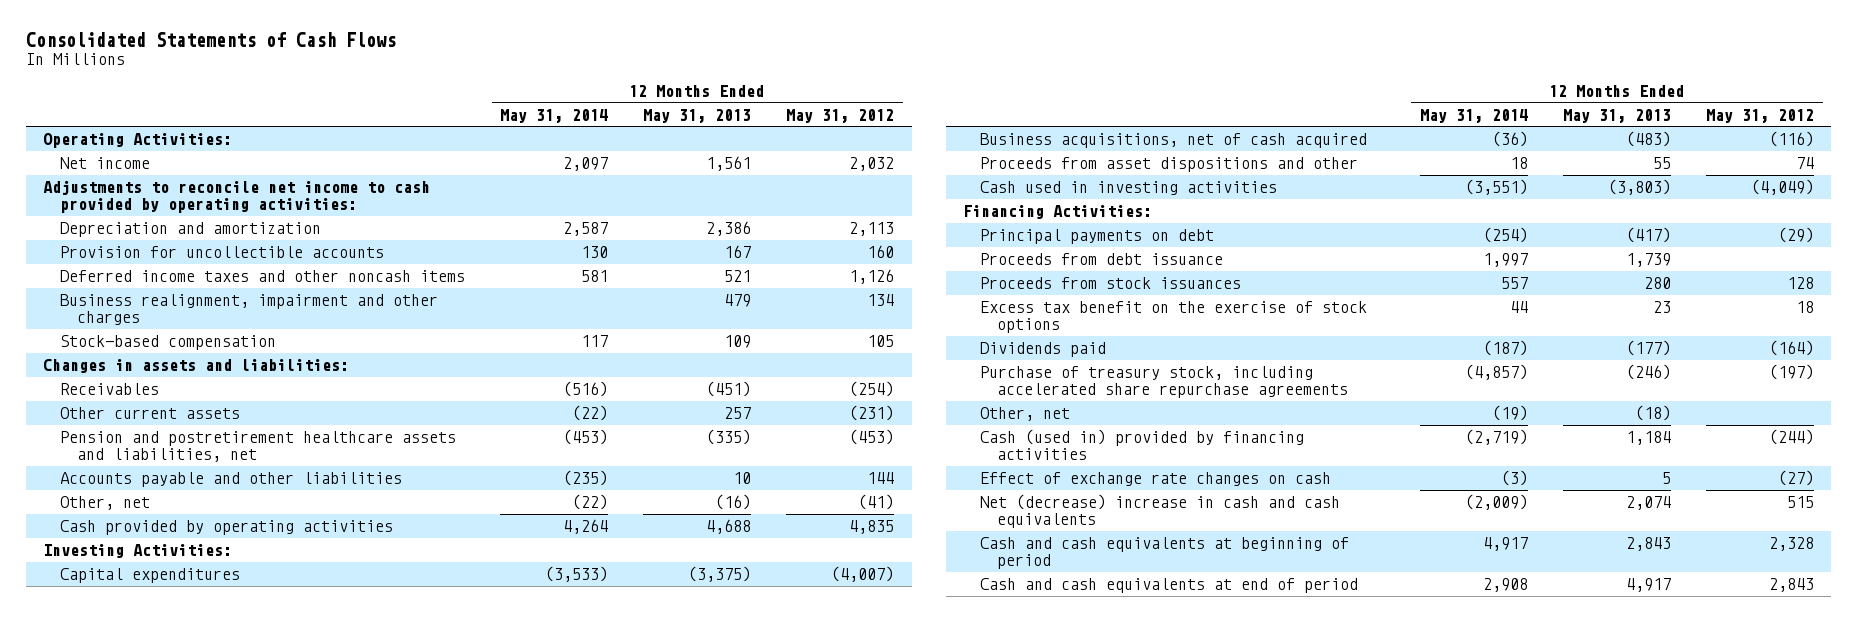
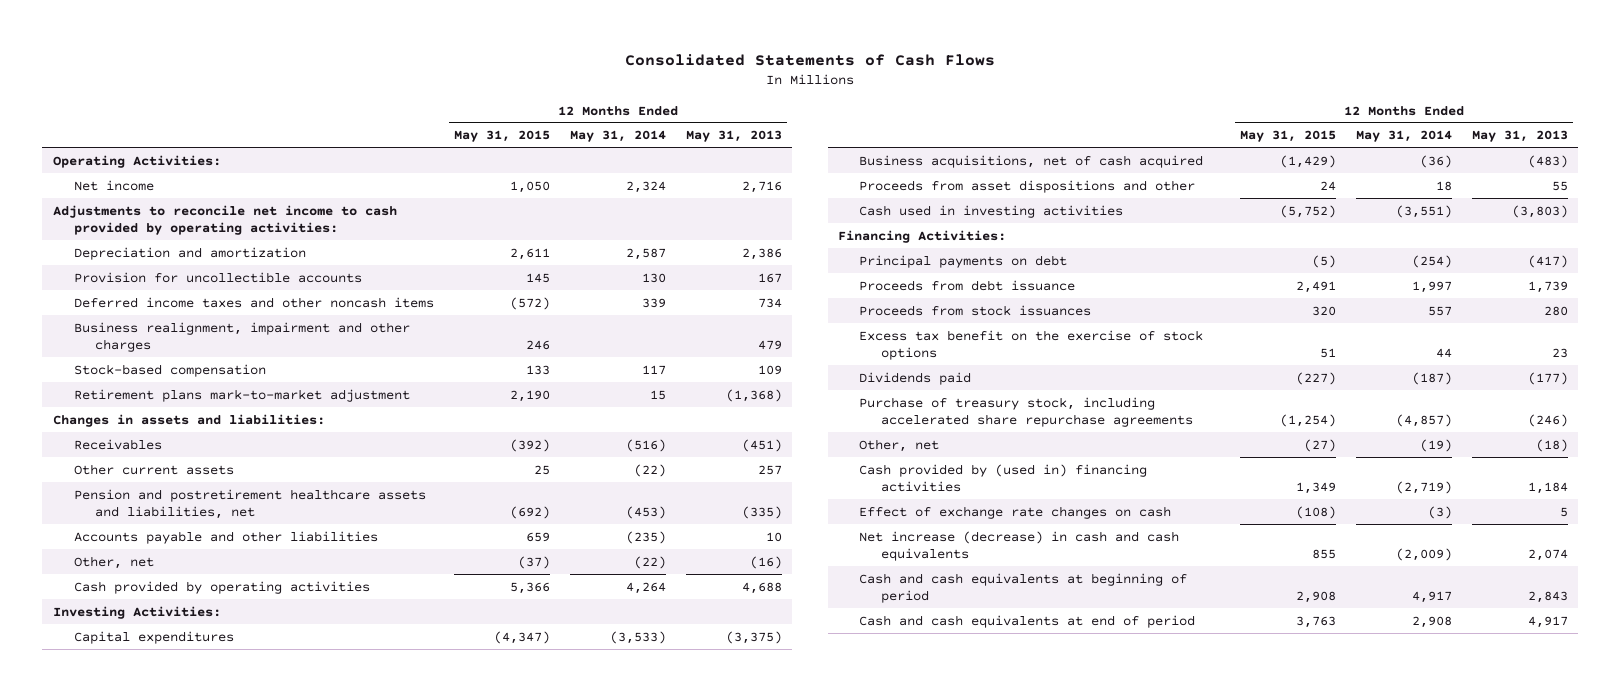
[786,108,895,123] May 31, 2012 -> none
none -> [453,130,550,143] May 31, 2015
[563,157,609,172] 2,097 -> [626,180,667,193] 2,324
[706,156,752,172] 1,561 -> [742,180,783,193] 2,716
[581,270,609,283] 581 -> [642,297,667,308] 339
[724,270,752,283] 521 -> [758,297,783,308] 734
none -> [73,388,410,402] Retirement plans mark-to-market adjustment
[980,429,1305,461] Cash (used in) provided by financing activities -> [859,463,1148,493] Cash provided by (used in) financing activities
[980,494,1341,529] Net (decrease) increase in cash and cash equivalents -> [859,530,1180,562] Net increase (decrease) in cash and cash equivalents

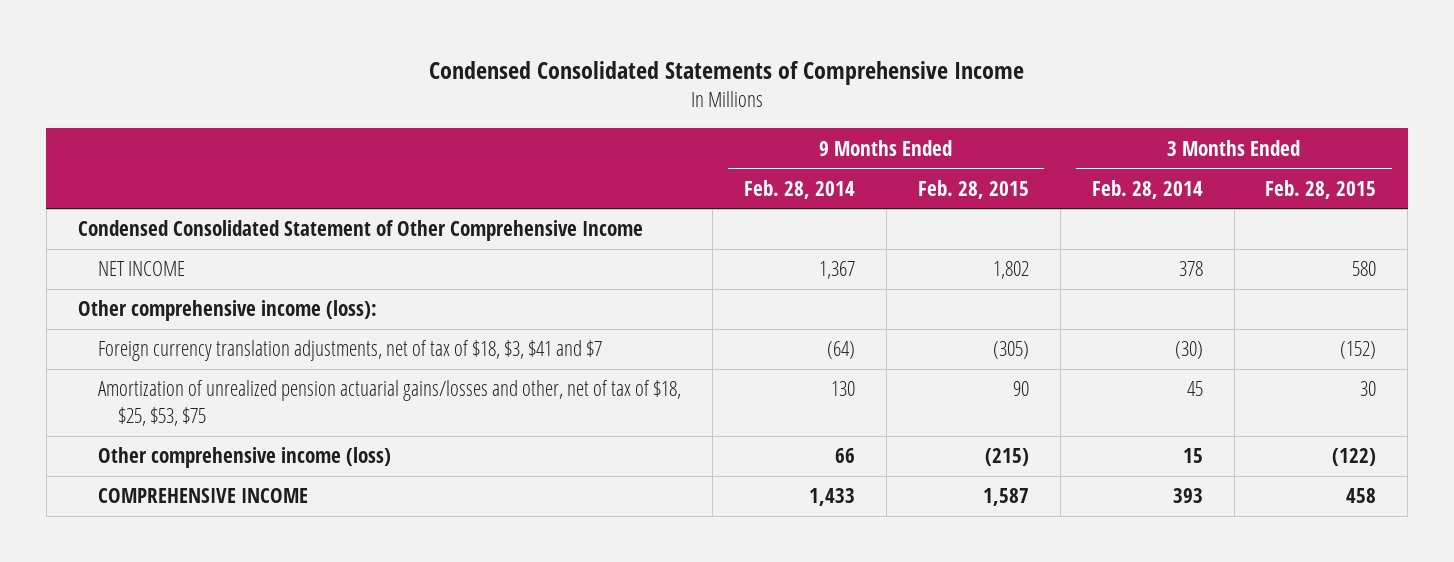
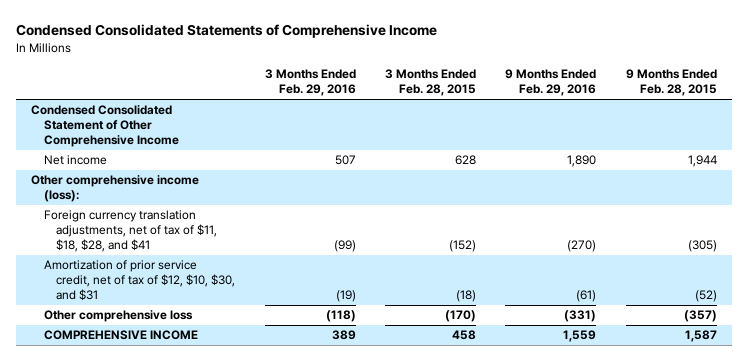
[743,179,855,199] Feb. 28, 2014 -> none
[1091,179,1203,199] Feb. 28, 2014 -> none
none -> [264,69,356,97] 3 Months Ended Feb. 29, 2016
none -> [505,69,597,97] 9 Months Ended Feb. 29, 2016
[98,261,186,277] NET INCOME -> [43,155,107,166] Net income
[992,261,1029,280] 1,802 -> [687,155,717,168] 1,944
[1352,261,1377,277] 580 -> [454,155,476,166] 628
[98,340,603,362] Foreign currency translation adjustments, net of tax of $18, $3, $41 and $7 -> [43,210,218,253] Foreign currency translation adjustments, net of tax of $11, $18, $28, and $41
[98,380,682,427] Amortization of unrealized pension actuarial gains/losses and other, net of tax of $18, $25, $53, $75 -> [43,260,236,302] Amortization of prior service credit, net of tax of $12, $10, $30, and $31
[1012,381,1029,397] 90 -> [694,290,717,303] (52)
[1360,381,1377,397] 30 -> [455,290,476,303] (18)
[98,447,392,469] Other comprehensive income (loss) -> [43,310,193,323] Other comprehensive loss
[984,448,1029,467] (215) -> [683,310,717,323] (357)
[1332,448,1377,467] (122) -> [444,310,476,323] (170)

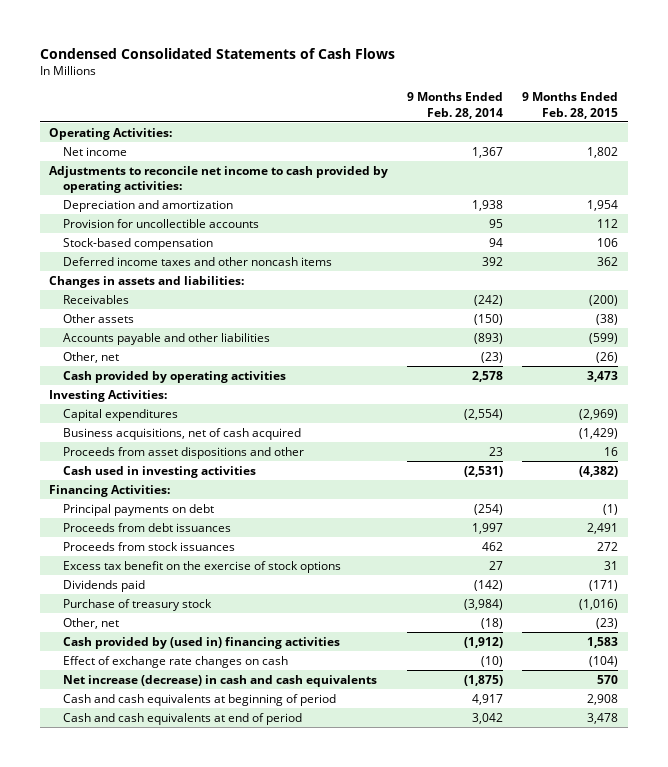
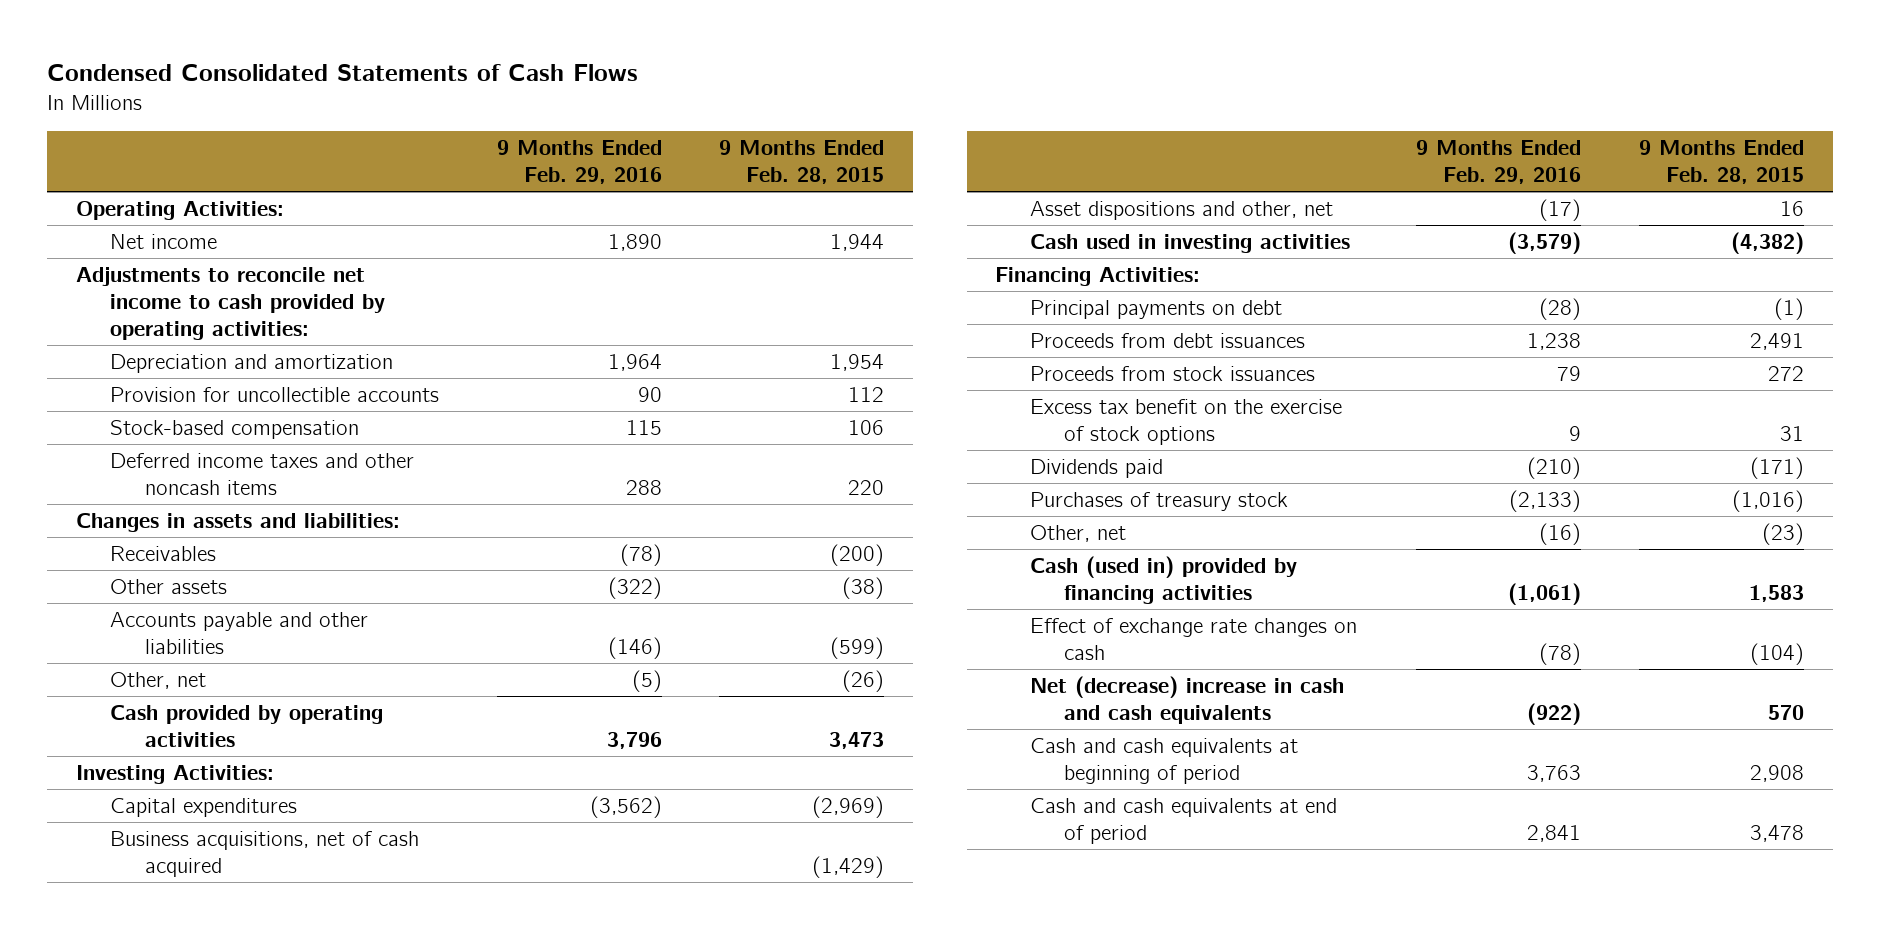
[407,92,504,119] 9 Months Ended Feb. 28, 2014 -> none
none -> [496,139,662,185] 9 Months Ended Feb. 29, 2016
[587,146,619,158] 1,802 -> [830,233,885,251] 1,944
[597,256,619,266] 362 -> [848,479,885,495] 220
[62,446,304,459] Proceeds from asset dispositions and other -> [1029,200,1333,220] Asset dispositions and other, net
[62,598,212,611] Purchase of treasury stock -> [1029,491,1288,511] Purchases of treasury stock
[62,636,340,649] Cash provided by (used in) financing activities -> [1029,555,1297,604] Cash (used in) provided by financing activities
[62,674,377,687] Net increase (decrease) in cash and cash equivalents -> [1029,675,1344,724] Net (decrease) increase in cash and cash equivalents

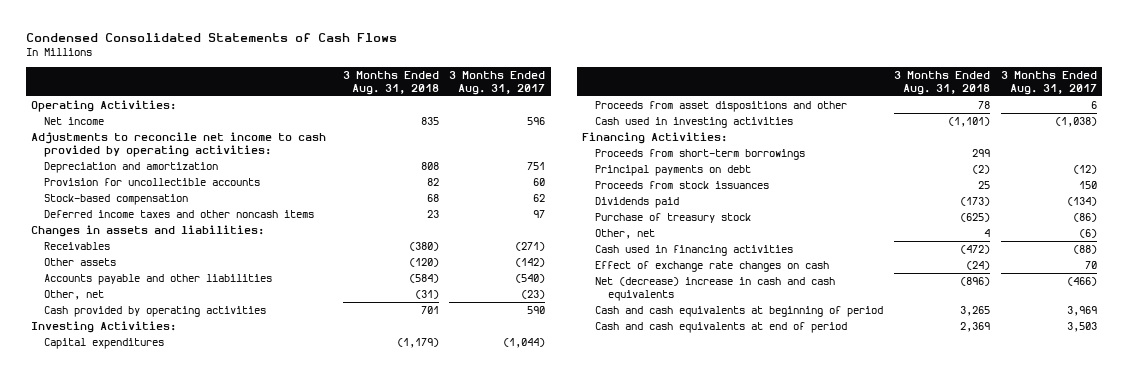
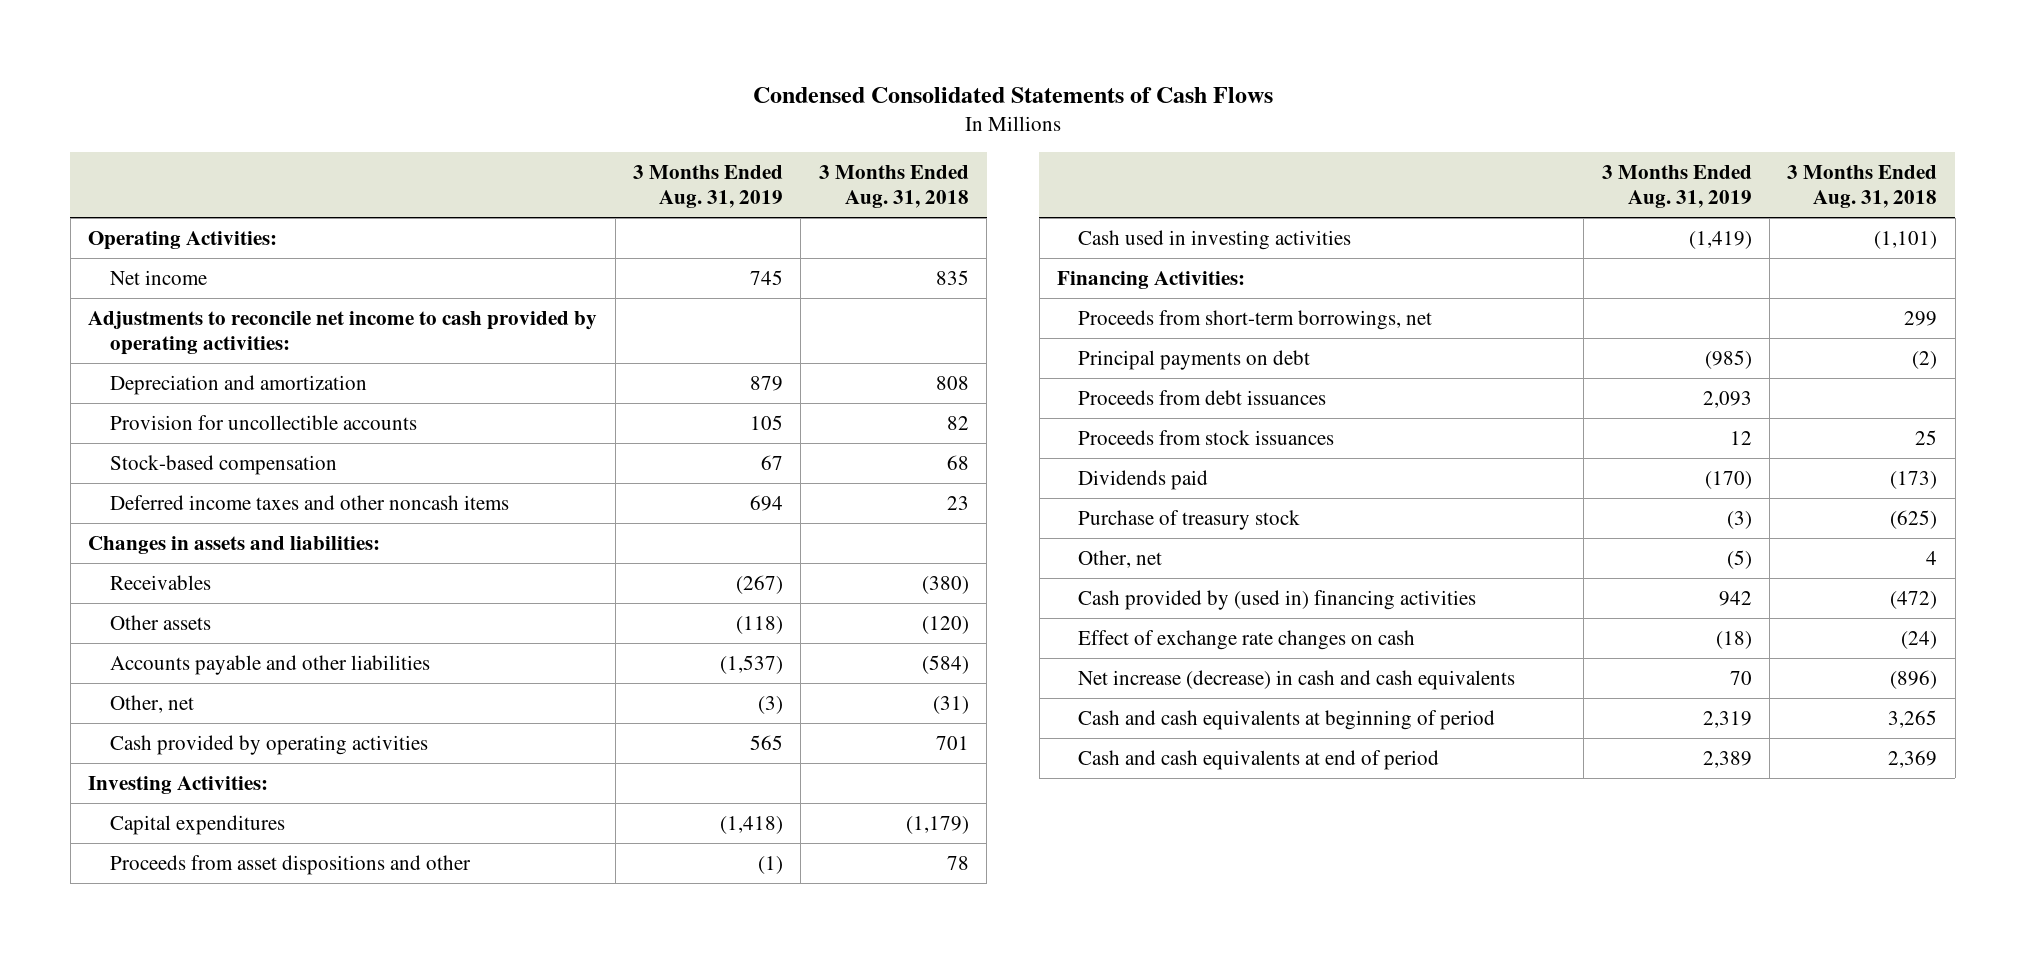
[449,70,546,95] 3 Months Ended Aug. 31, 2017 -> none
none -> [632,165,783,208] 3 Months Ended Aug. 31, 2019
[595,149,806,161] Proceeds from short-term borrowings -> [1078,310,1433,331] Proceeds from short-term borrowings, net
none -> [1078,390,1327,406] Proceeds from debt issuances
[595,245,794,257] Cash used in financing activities -> [1078,590,1477,611] Cash provided by (used in) financing activities
[595,277,836,301] Net (decrease) increase in cash and cash equivalents -> [1078,670,1516,691] Net increase (decrease) in cash and cash equivalents

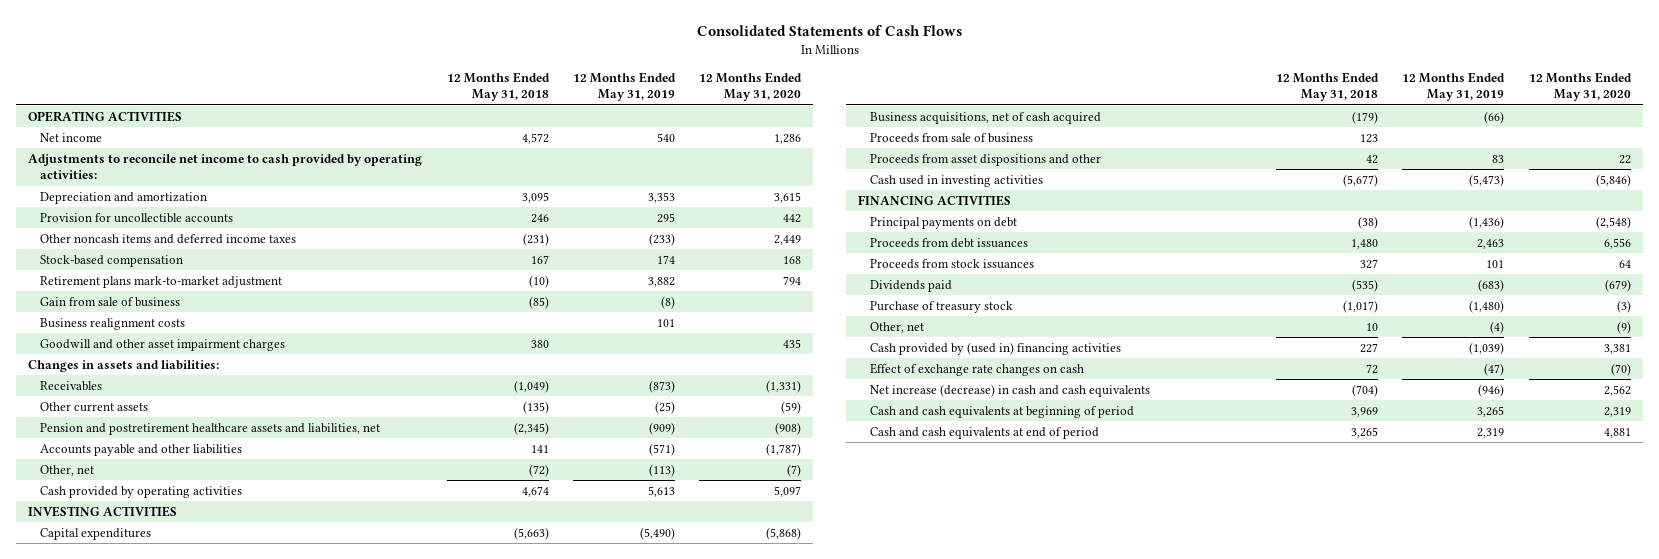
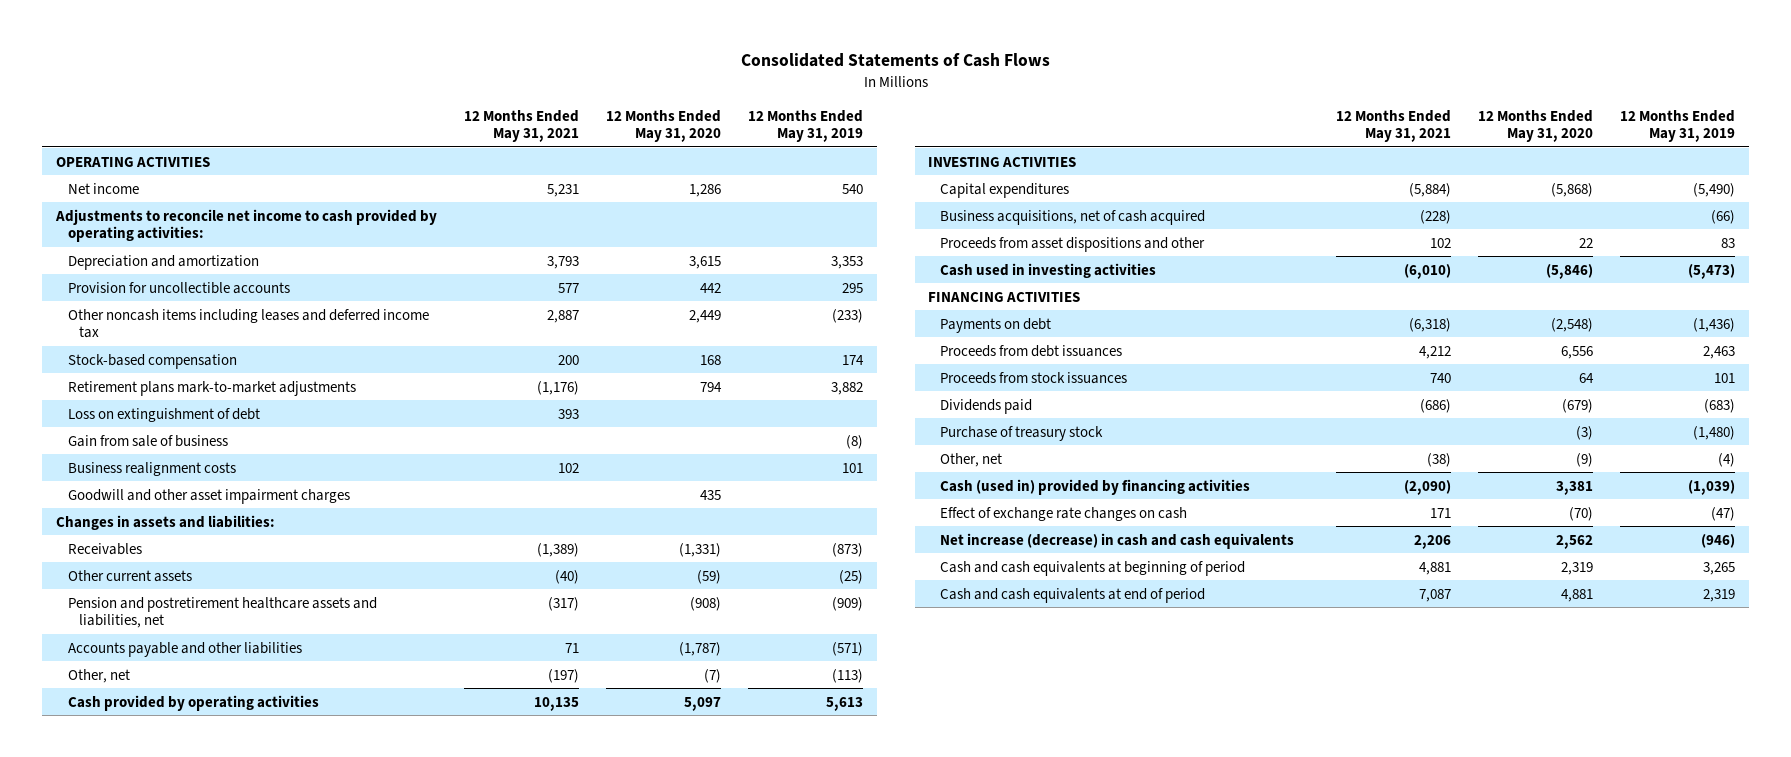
[446,71,550,102] 12 Months Ended May 31, 2018 -> none
none -> [464,109,580,143] 12 Months Ended May 31, 2021
[40,233,297,244] Other noncash items and deferred income taxes -> [67,308,429,339] Other noncash items including leases and deferred income tax
[40,275,283,288] Retirement plans mark-to-market adjustment -> [67,380,356,396] Retirement plans mark-to-market adjustments
none -> [67,407,260,422] Loss on extinguishment of debt
[869,132,1033,143] Proceeds from sale of business -> none
[869,216,1017,229] Principal payments on debt -> [939,317,1051,333] Payments on debt
[869,341,1121,355] Cash provided by (used in) financing activities -> [939,478,1250,495] Cash (used in) provided by financing activities

